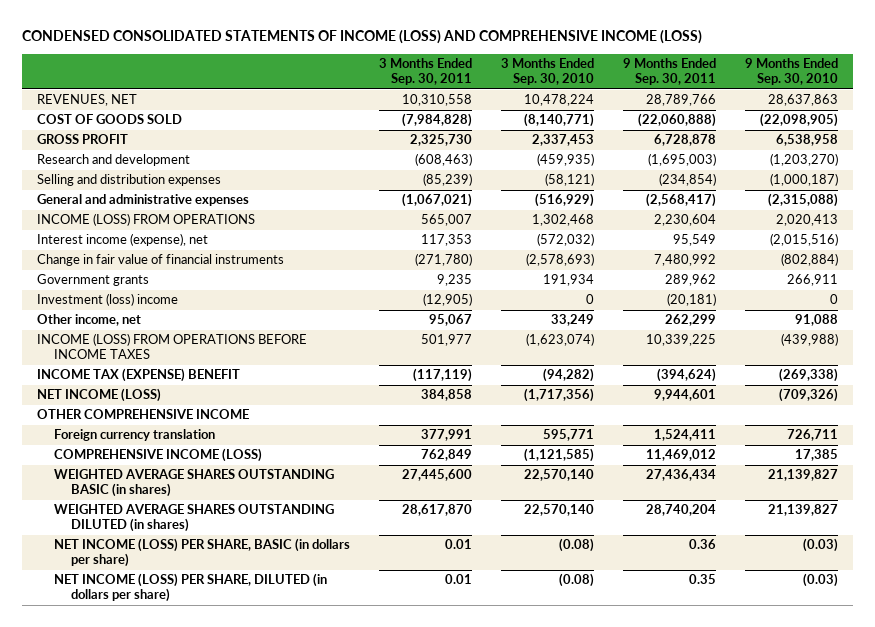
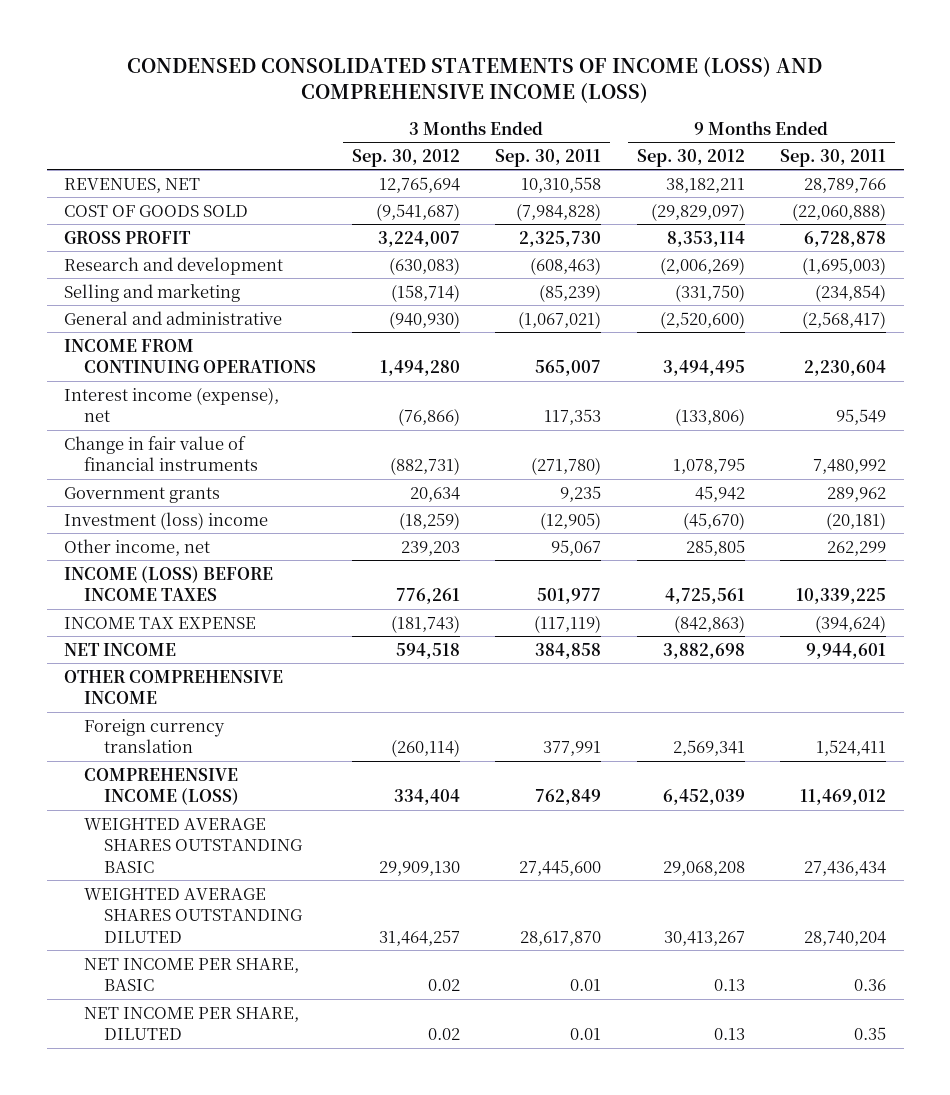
[500,58,594,86] 3 Months Ended Sep. 30, 2010 -> none
[744,58,838,86] 9 Months Ended Sep. 30, 2010 -> none
none -> [351,148,460,167] Sep. 30, 2012
none -> [636,148,745,167] Sep. 30, 2012
[36,174,221,187] Selling and distribution expenses -> [64,283,241,302] Selling and marketing
[36,194,249,207] General and administrative expenses -> [64,310,283,325] General and administrative
[36,213,255,227] INCOME (LOSS) FROM OPERATIONS -> [64,338,317,374] INCOME FROM CONTINUING OPERATIONS
[36,333,307,360] INCOME (LOSS) FROM OPERATIONS BEFORE INCOME TAXES -> [64,565,274,602] INCOME (LOSS) BEFORE INCOME TAXES
[36,368,240,383] INCOME TAX (EXPENSE) BENEFIT -> [64,616,257,629] INCOME TAX EXPENSE
[36,388,161,403] NET INCOME (LOSS) -> [64,642,177,656] NET INCOME
[53,469,334,498] WEIGHTED AVERAGE SHARES OUTSTANDING BASIC (in shares) -> [84,817,303,874] WEIGHTED AVERAGE SHARES OUTSTANDING BASIC
[53,504,334,533] WEIGHTED AVERAGE SHARES OUTSTANDING DILUTED (in shares) -> [84,887,303,944] WEIGHTED AVERAGE SHARES OUTSTANDING DILUTED
[53,538,350,568] NET INCOME (LOSS) PER SHARE, BASIC (in dollars per share) -> [84,957,300,992] NET INCOME PER SHARE, BASIC
[53,573,327,603] NET INCOME (LOSS) PER SHARE, DILUTED (in dollars per share) -> [84,1006,300,1041] NET INCOME PER SHARE, DILUTED

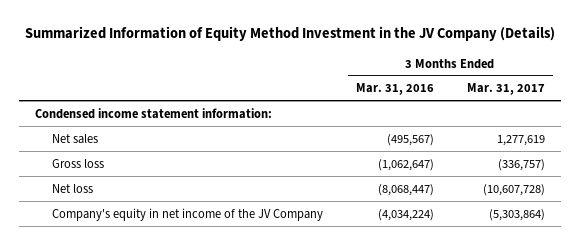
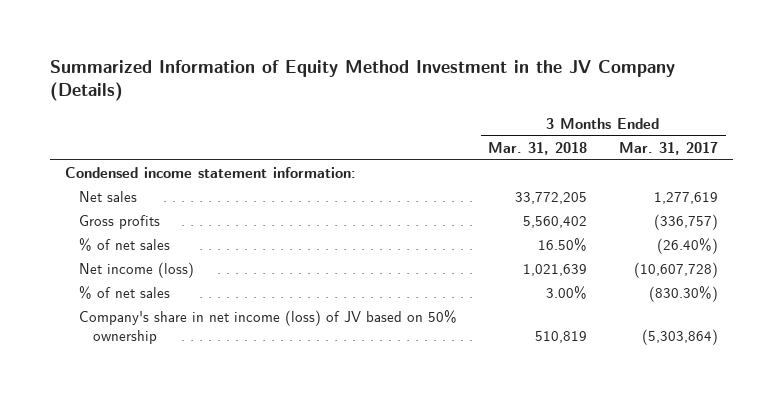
[355,83,434,96] Mar. 31, 2016 -> none
none -> [488,141,588,155] Mar. 31, 2018
[52,158,105,168] Gross loss -> [79,215,161,230] Gross profits
none -> [79,238,171,252] % of net sales
[52,183,94,193] Net loss -> [79,262,195,279] Net income (loss)
none -> [79,286,171,300] % of net sales
[52,207,324,221] Company's equity in net income of the JV Company -> [79,310,458,344] Company's share in net income (loss) of JV based on 50% ownership

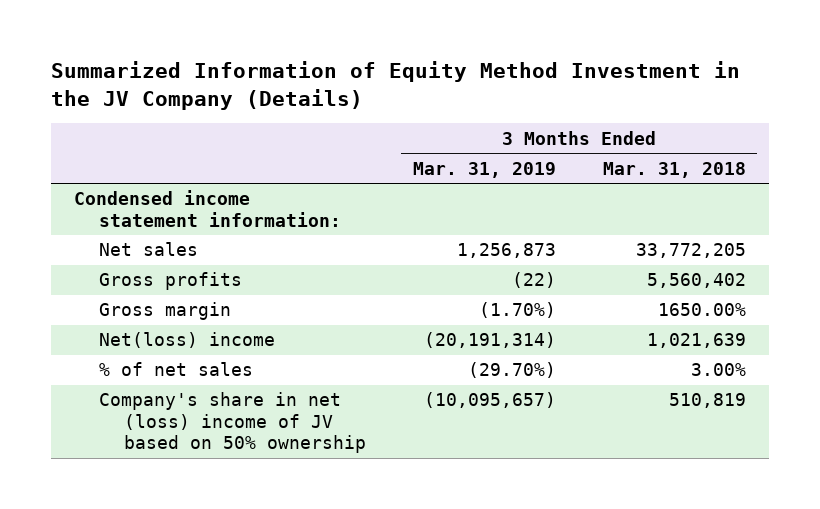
[618,141,718,155] Mar. 31, 2017 -> none
none -> [412,161,556,178] Mar. 31, 2019
[79,238,171,252] % of net sales -> none
none -> [99,302,232,321] Gross margin
[79,262,195,279] Net income (loss) -> [99,332,276,349] Net(loss) income
[79,310,458,344] Company's share in net income (loss) of JV based on 50% ownership -> [99,392,367,454] Company's share in net (loss) income of JV based on 50% ownership

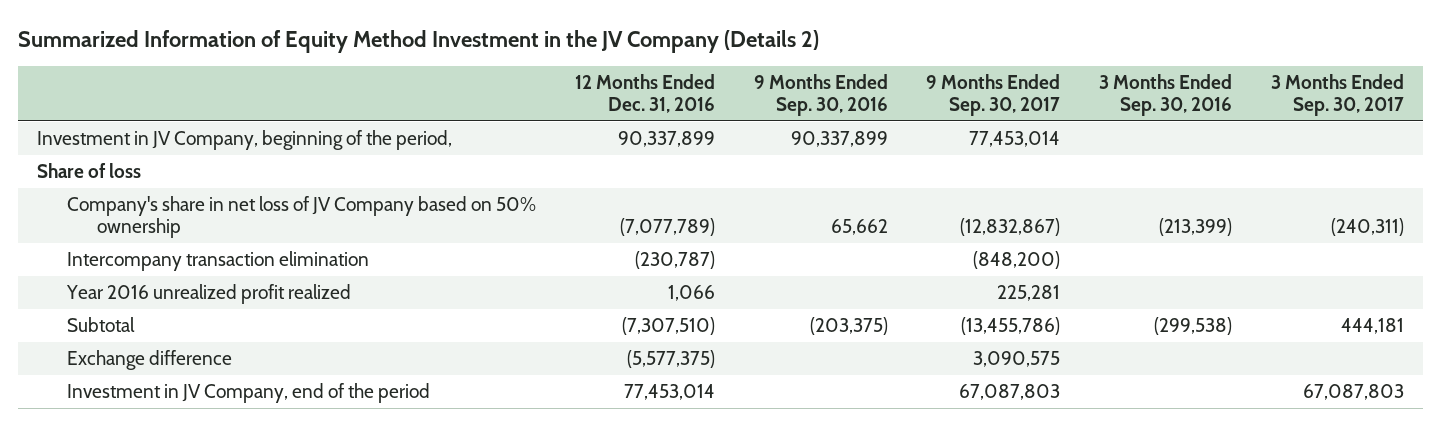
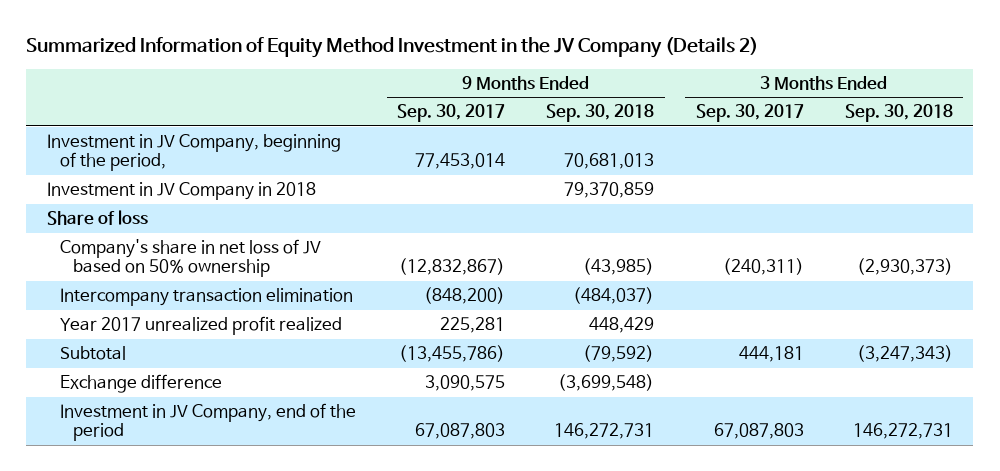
[574,74,715,114] 12 Months Ended Dec. 31, 2016 -> none
[753,74,888,117] 9 Months Ended Sep. 30, 2016 -> none
[1099,74,1233,117] 3 Months Ended Sep. 30, 2016 -> none
none -> [546,104,655,123] Sep. 30, 2018
none -> [844,104,953,123] Sep. 30, 2018
none -> [47,182,317,201] Investment in JV Company in 2018
[66,195,536,238] Company's share in net loss of JV Company based on 50% ownership -> [59,239,321,278] Company's share in net loss of JV based on 50% ownership
[65,283,351,304] Year 2016 unrealized profit realized -> [59,316,342,336] Year 2017 unrealized profit realized

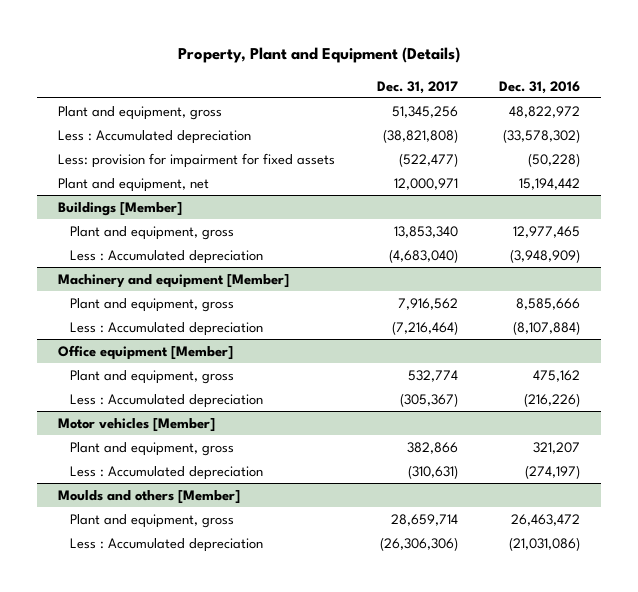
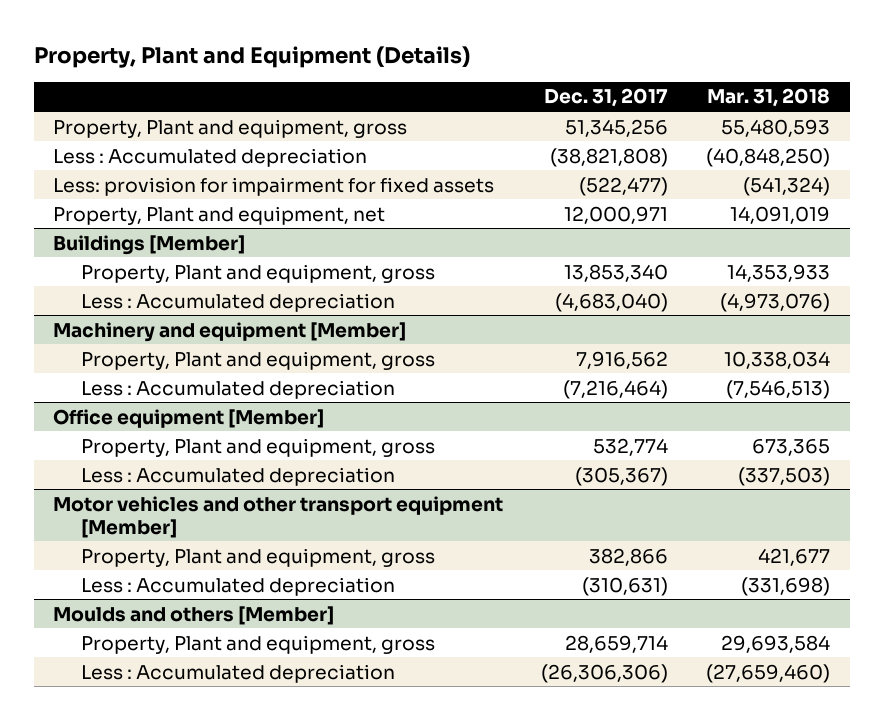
[499,80,581,94] Dec. 31, 2016 -> none
none -> [707,88,831,108] Mar. 31, 2018
[57,105,222,120] Plant and equipment, gross -> [52,118,407,138] Property, Plant and equipment, gross
[57,177,209,192] Plant and equipment, net -> [52,205,385,225] Property, Plant and equipment, net
[70,225,235,240] Plant and equipment, gross -> [81,263,436,283] Property, Plant and equipment, gross
[70,297,235,312] Plant and equipment, gross -> [81,350,436,370] Property, Plant and equipment, gross
[70,369,235,384] Plant and equipment, gross -> [81,437,436,457] Property, Plant and equipment, gross
[57,417,215,432] Motor vehicles [Member] -> [52,495,503,538] Motor vehicles and other transport equipment [Member]
[70,441,235,456] Plant and equipment, gross -> [81,547,436,567] Property, Plant and equipment, gross
[70,513,235,528] Plant and equipment, gross -> [81,634,436,654] Property, Plant and equipment, gross

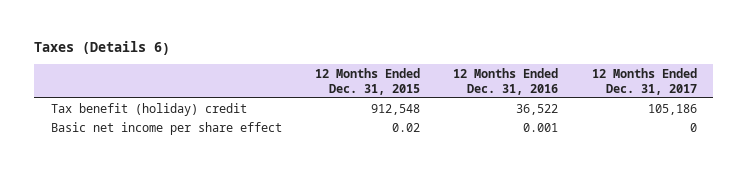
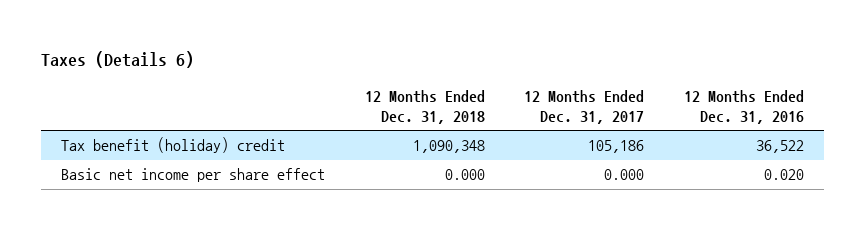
[314,67,420,95] 12 Months Ended Dec. 31, 2015 -> none
none -> [364,89,485,124] 12 Months Ended Dec. 31, 2018
[523,122,559,132] 0.001 -> [763,169,804,181] 0.020
[689,122,697,132] 0 -> [604,169,645,181] 0.000

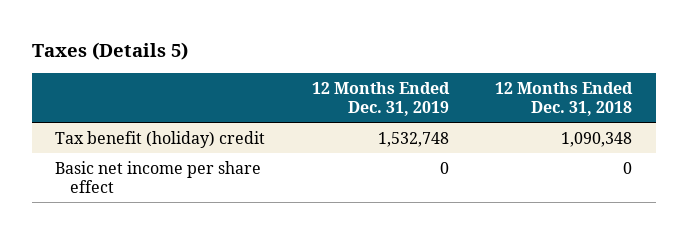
[41,51,195,69] Taxes (Details 6) -> [32,42,189,61] Taxes (Details 5)
[524,89,645,124] 12 Months Ended Dec. 31, 2017 -> none
[683,89,804,124] 12 Months Ended Dec. 31, 2016 -> none
none -> [311,82,450,117] 12 Months Ended Dec. 31, 2019
[444,169,485,181] 0.000 -> [623,161,633,174] 0

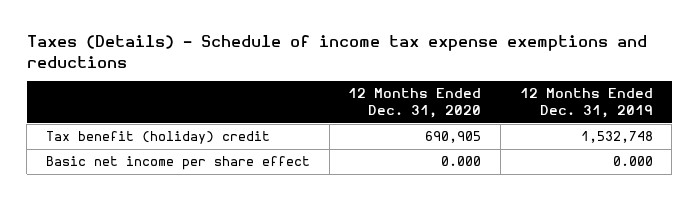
[32,42,189,61] Taxes (Details 5) -> [26,35,647,68] Taxes (Details) - Schedule of income tax expense exemptions and reductions
[495,82,634,117] 12 Months Ended Dec. 31, 2018 -> none
none -> [348,88,482,119] 12 Months Ended Dec. 31, 2020
[439,161,449,174] 0 -> [612,156,653,167] 0.000

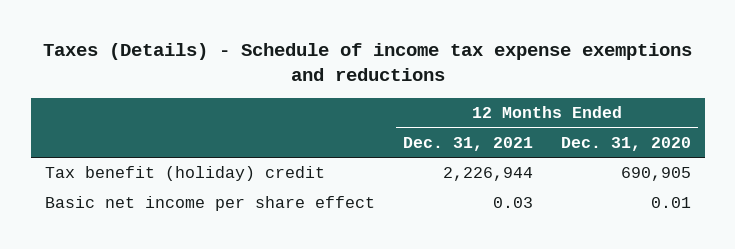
[519,88,653,119] 12 Months Ended Dec. 31, 2019 -> none
none -> [402,136,533,151] Dec. 31, 2021
[441,156,482,167] 0.000 -> [650,197,691,209] 0.01

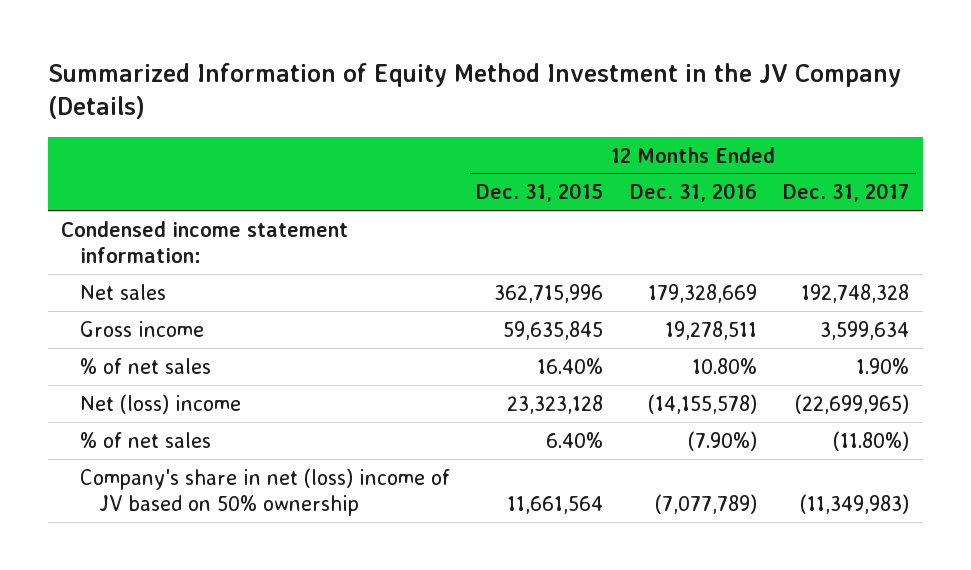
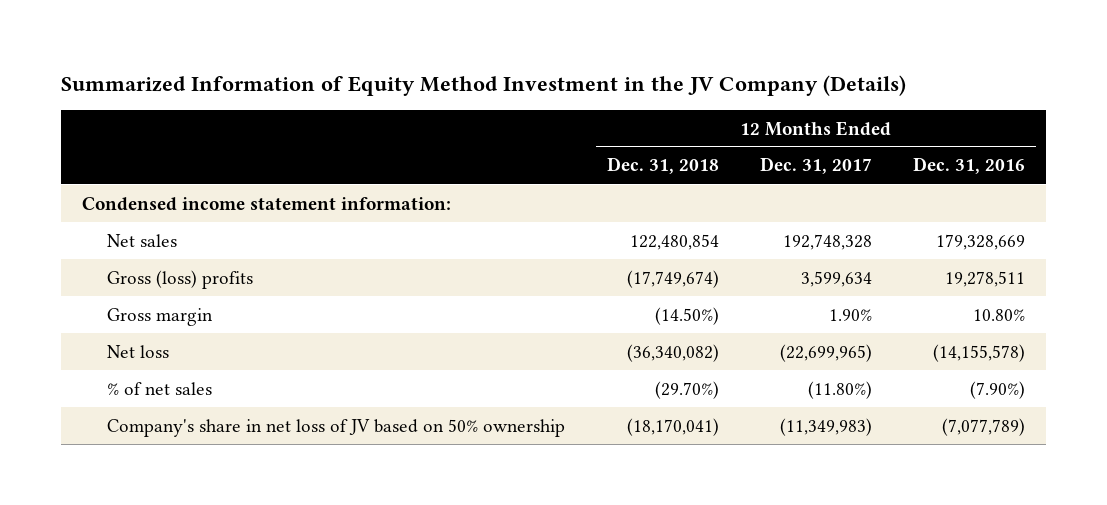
[476,183,604,203] Dec. 31, 2015 -> none
none -> [606,157,719,175] Dec. 31, 2018
[79,320,204,337] Gross income -> [107,269,254,289] Gross (loss) profits
[79,357,211,374] % of net sales -> [107,307,214,326] Gross margin
[79,393,241,414] Net (loss) income -> [107,344,170,358] Net loss
[79,467,450,517] Company's share in net (loss) income of JV based on 50% ownership -> [107,418,566,437] Company's share in net loss of JV based on 50% ownership

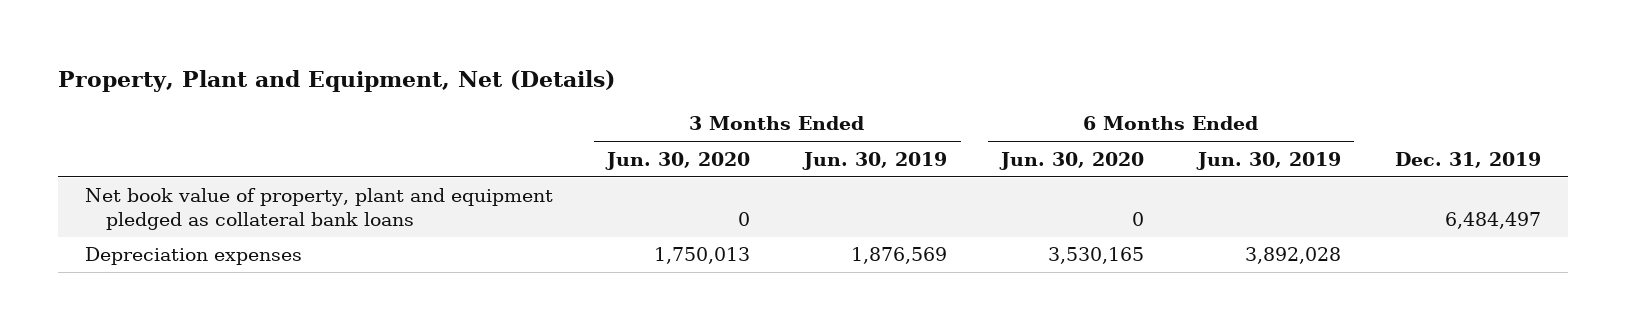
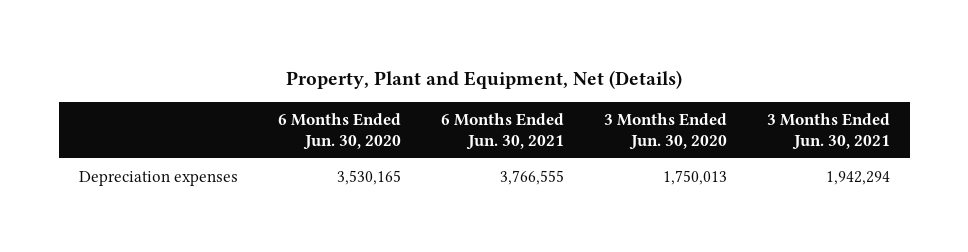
[802,151,948,170] Jun. 30, 2019 -> none
[1195,151,1341,170] Jun. 30, 2019 -> none
[1394,151,1541,168] Dec. 31, 2019 -> none
none -> [440,113,564,151] 6 Months Ended Jun. 30, 2021
none -> [766,113,890,151] 3 Months Ended Jun. 30, 2021
[85,188,554,231] Net book value of property, plant and equipment pledged as collateral bank loans -> none

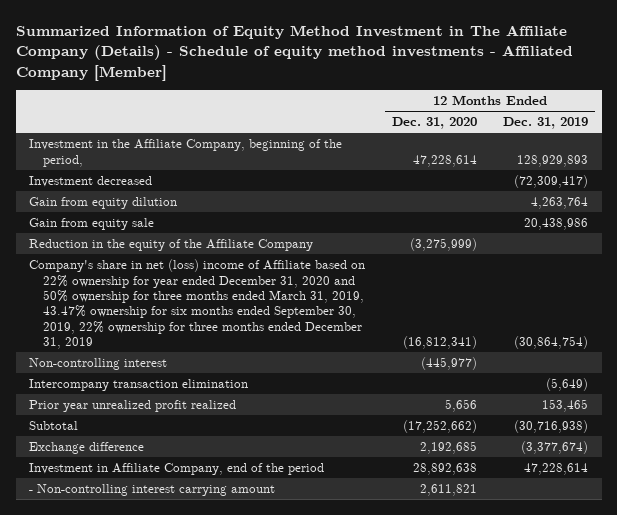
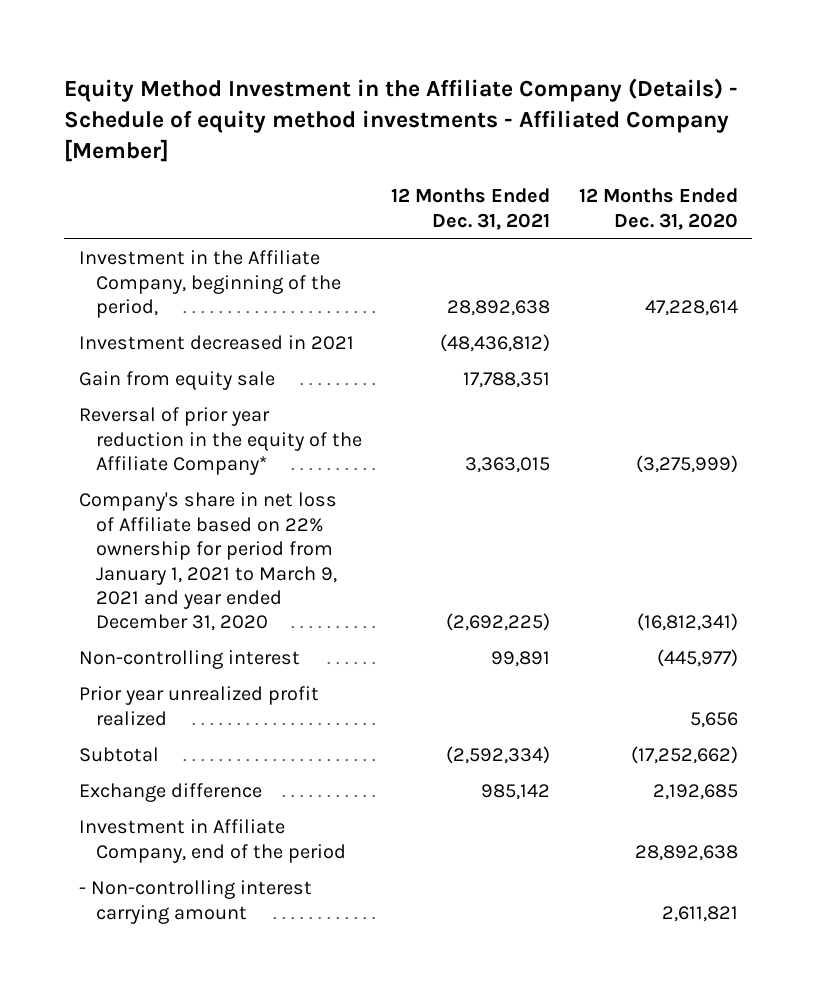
[15,24,573,81] Summarized Information of Equity Method Investment in The Affiliate Company (Details) - Schedule of equity method investments - Affiliated Company [Member] -> [64,77,739,162] Equity Method Investment in the Affiliate Company (Details) - Schedule of equity method investments - Affiliated Company [Member]
[503,117,589,130] Dec. 31, 2019 -> none
none -> [390,188,550,230] 12 Months Ended Dec. 31, 2021
[28,197,177,210] Gain from equity dilution -> none
[28,176,152,188] Investment decreased -> [78,335,354,351] Investment decreased in 2021
[28,239,313,252] Reduction in the equity of the Affiliate Company -> [78,407,363,476] Reversal of prior year reduction in the equity of the Affiliate Company*
[28,259,365,350] Company's share in net (loss) income of Affiliate based on 22% ownership for year ended December 31, 2020 and 50% ownership for three months ended March 31, 2019, 43.47% ownership for six months ended September 30, 2019, 22% ownership for three months ended December 31, 2019 -> [78,492,338,632] Company's share in net loss of Affiliate based on 22% ownership for period from January 1, 2021 to March 9, 2021 and year ended December 31, 2020
[28,379,248,392] Intercompany transaction elimination -> none

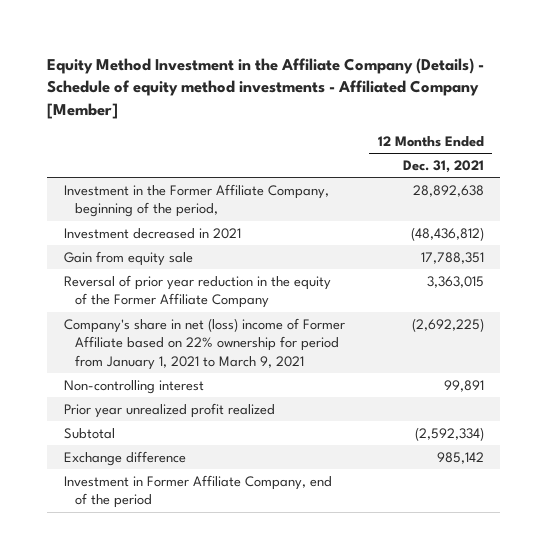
[578,188,738,230] 12 Months Ended Dec. 31, 2020 -> none
[78,250,342,319] Investment in the Affiliate Company, beginning of the period, -> [63,183,329,218] Investment in the Former Affiliate Company, beginning of the period,
[78,407,363,476] Reversal of prior year reduction in the equity of the Affiliate Company* -> [63,274,331,309] Reversal of prior year reduction in the equity of the Former Affiliate Company
[78,492,338,632] Company's share in net loss of Affiliate based on 22% ownership for period from January 1, 2021 to March 9, 2021 and year ended December 31, 2020 -> [63,317,345,371] Company's share in net (loss) income of Former Affiliate based on 22% ownership for period from January 1, 2021 to March 9, 2021
[78,880,312,924] - Non-controlling interest carrying amount -> none
[78,819,347,863] Investment in Affiliate Company, end of the period -> [63,474,332,509] Investment in Former Affiliate Company, end of the period

